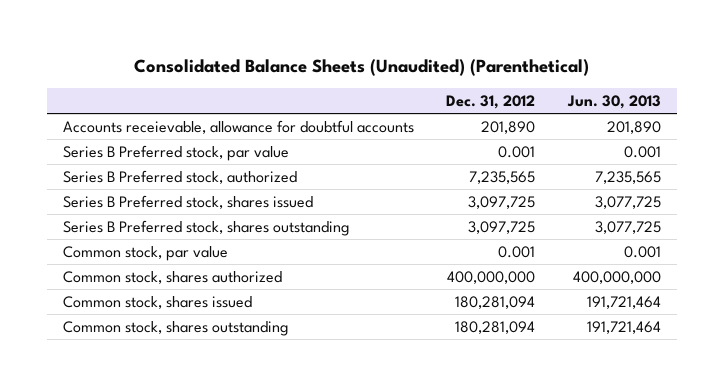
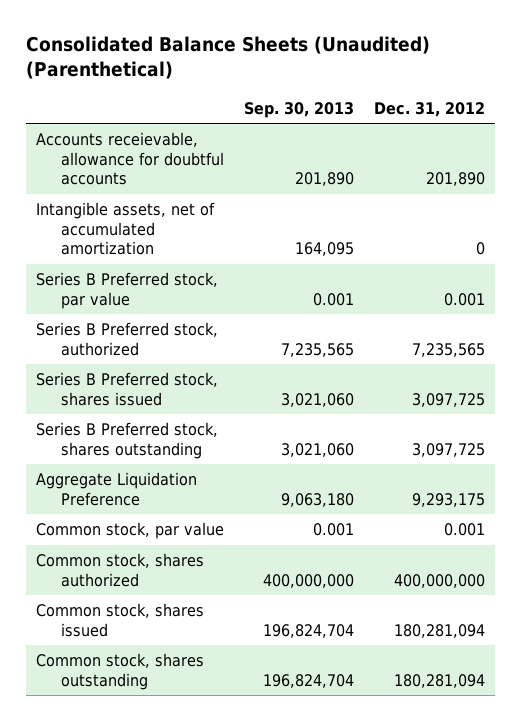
[566,95,661,110] Jun. 30, 2013 -> none
none -> [244,101,355,118] Sep. 30, 2013
none -> [36,202,216,256] Intangible assets, net of accumulated amortization
none -> [36,472,198,506] Aggregate Liquidation Preference

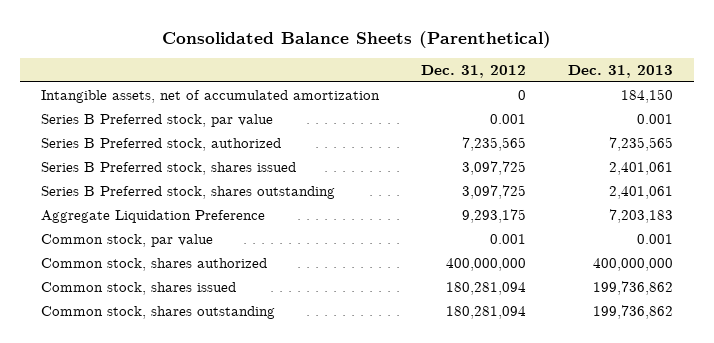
[26,36,431,80] Consolidated Balance Sheets (Unaudited) (Parenthetical) -> [162,30,552,48] Consolidated Balance Sheets (Parenthetical)
[244,101,355,118] Sep. 30, 2013 -> none
none -> [568,65,674,79] Dec. 31, 2013
[36,132,224,186] Accounts receievable, allowance for doubtful accounts -> none

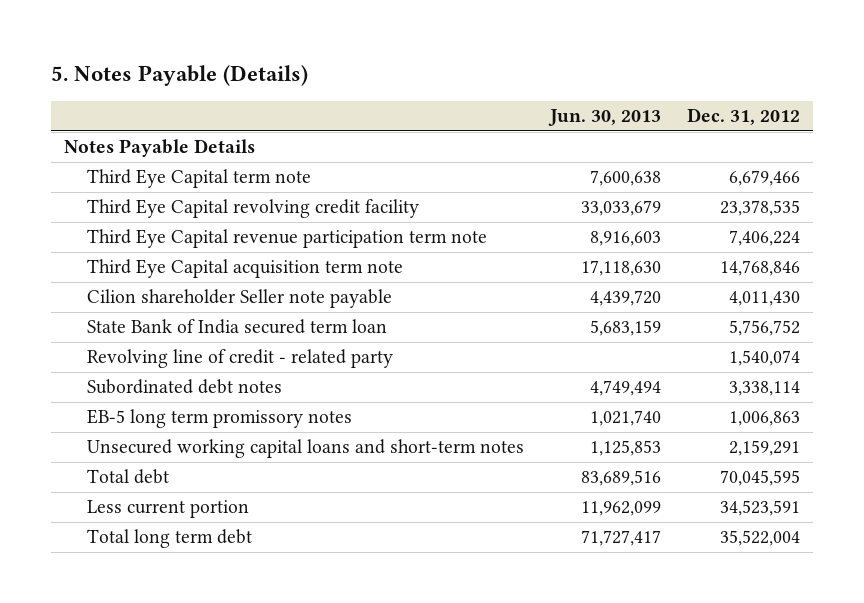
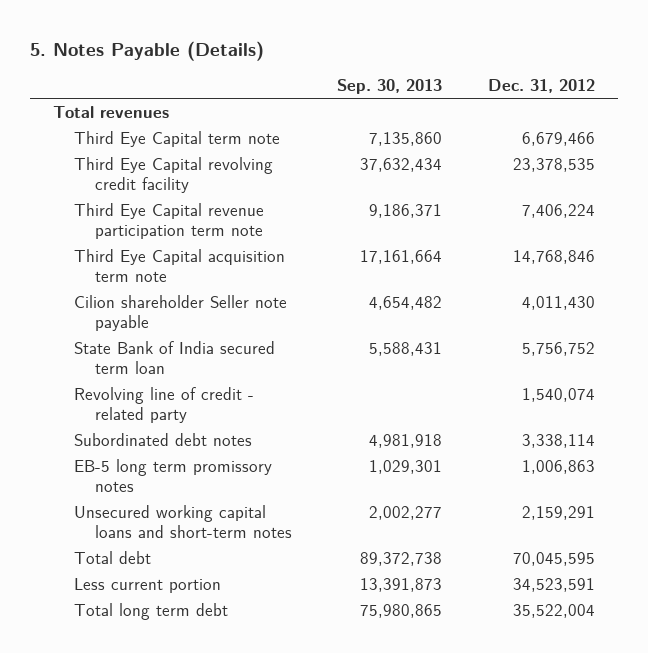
[547,109,661,127] Jun. 30, 2013 -> none
none -> [337,79,443,95] Sep. 30, 2013
[63,139,255,158] Notes Payable Details -> [52,105,169,118] Total revenues

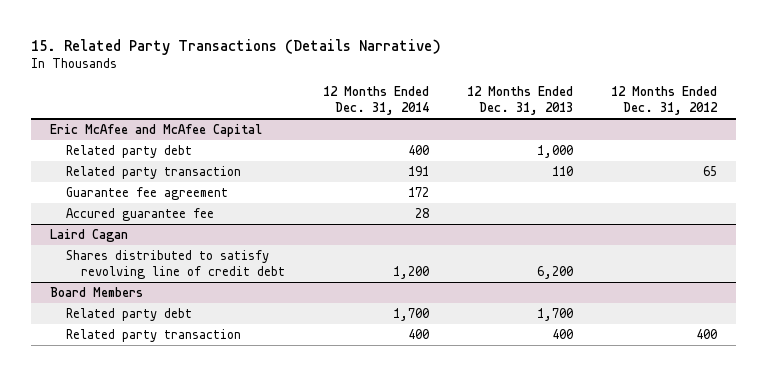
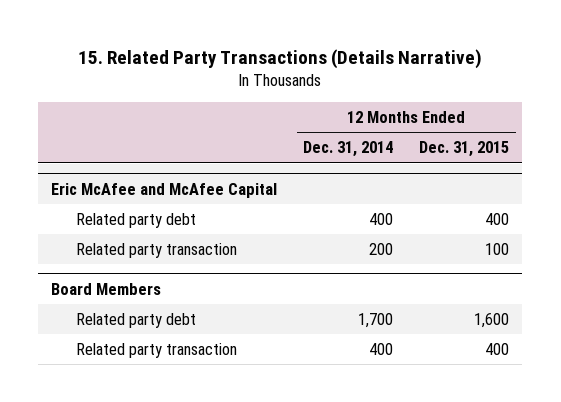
[466,85,573,116] 12 Months Ended Dec. 31, 2013 -> none
[610,85,718,116] 12 Months Ended Dec. 31, 2012 -> none
none -> [419,141,510,158] Dec. 31, 2015
[65,186,228,200] Guarantee fee agreement -> none
[65,207,214,221] Accured guarantee fee -> none
[49,228,128,242] Laird Cagan -> none
[65,249,286,280] Shares distributed to satisfy revolving line of credit debt -> none
[408,165,430,176] 191 -> [369,242,394,255] 200

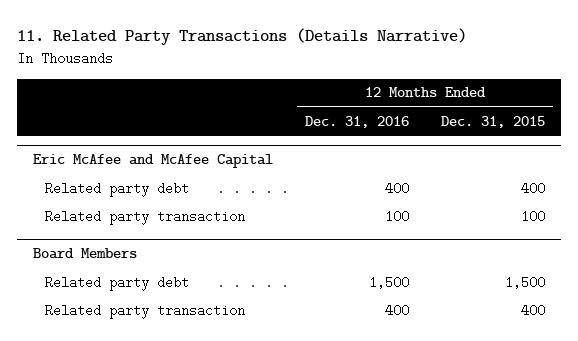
[78,48,483,69] 15. Related Party Transactions (Details Narrative) -> [16,28,467,46] 11. Related Party Transactions (Details Narrative)
[303,141,394,158] Dec. 31, 2014 -> none
none -> [304,115,409,128] Dec. 31, 2016
[474,312,510,328] 1,600 -> [504,275,545,289] 1,500

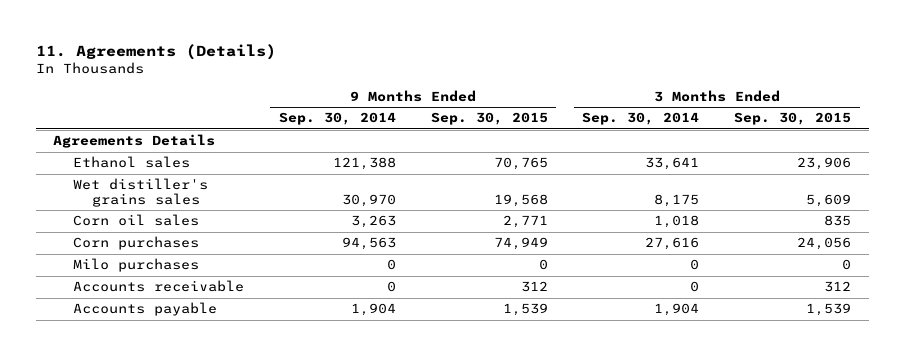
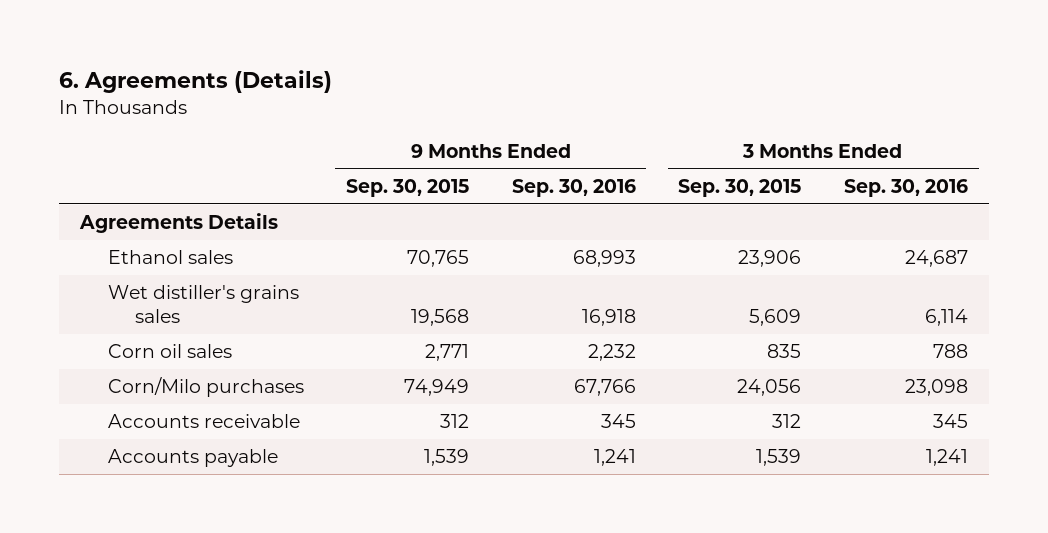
[35,43,276,60] 11. Agreements (Details) -> [58,70,332,94] 6. Agreements (Details)
[278,112,396,126] Sep. 30, 2014 -> none
[582,112,700,126] Sep. 30, 2014 -> none
none -> [511,178,636,197] Sep. 30, 2016
none -> [843,178,968,197] Sep. 30, 2016
[72,258,199,273] Milo purchases -> none
[72,236,199,251] Corn purchases -> [107,377,304,398] Corn/Milo purchases

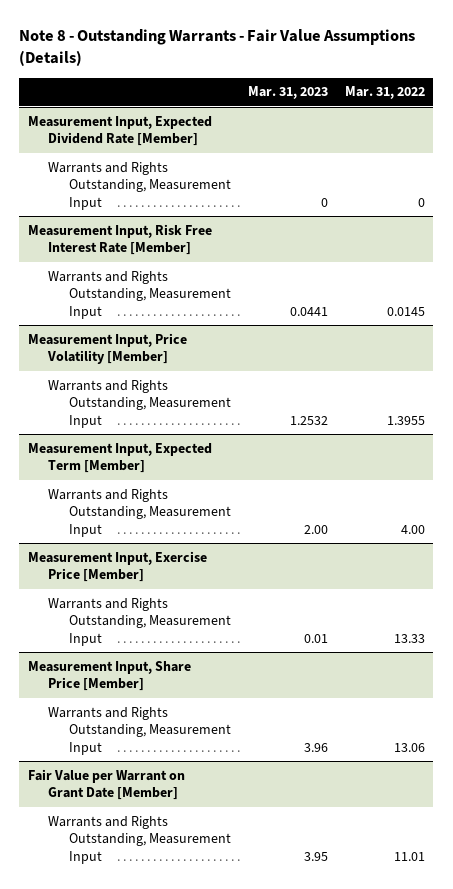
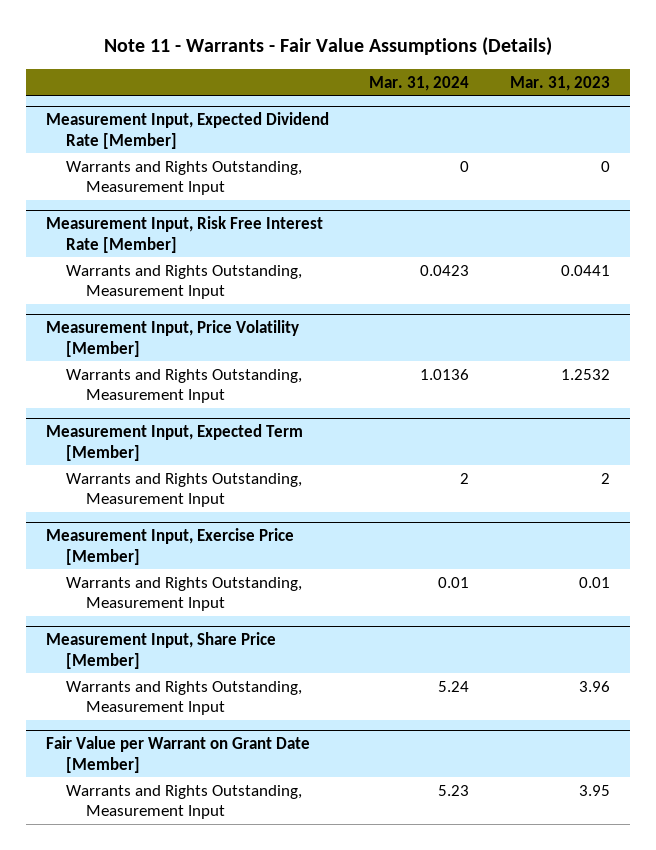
[19,29,416,67] Note 8 - Outstanding Warrants - Fair Value Assumptions (Details) -> [103,37,552,57] Note 11 - Warrants - Fair Value Assumptions (Details)
[344,86,425,100] Mar. 31, 2022 -> none
none -> [369,75,470,91] Mar. 31, 2024
[303,525,328,535] 2.00 -> [600,472,610,484] 2

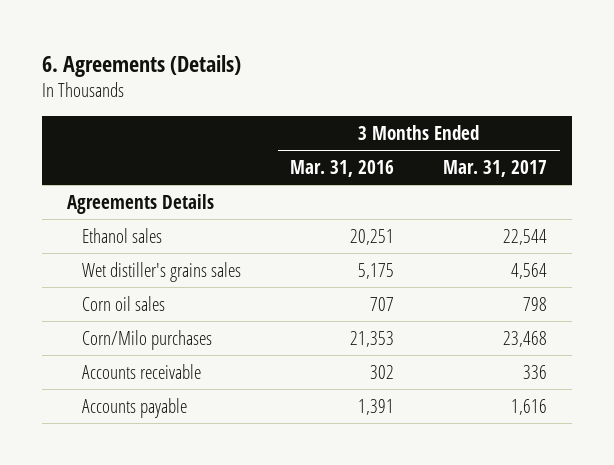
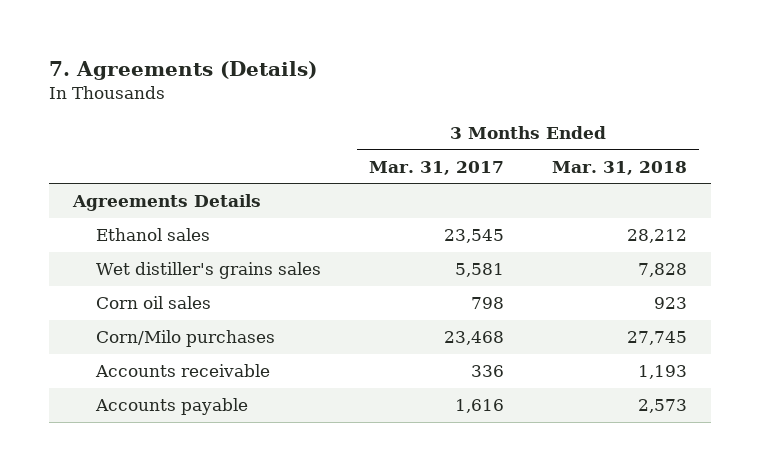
[42,54,242,77] 6. Agreements (Details) -> [49,60,318,80] 7. Agreements (Details)
[290,159,395,177] Mar. 31, 2016 -> none
none -> [551,160,687,175] Mar. 31, 2018
[503,228,548,245] 22,544 -> [444,229,505,244] 23,545
[511,262,548,279] 4,564 -> [455,263,505,278] 5,581

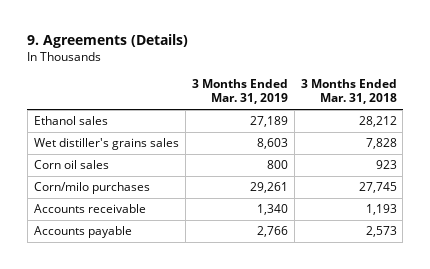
[49,60,318,80] 7. Agreements (Details) -> [27,34,189,49] 9. Agreements (Details)
[369,160,505,175] Mar. 31, 2017 -> none
none -> [191,79,288,105] 3 Months Ended Mar. 31, 2019
[72,194,262,212] Agreements Details -> none
[96,330,276,348] Corn/Milo purchases -> [33,182,150,195] Corn/milo purchases

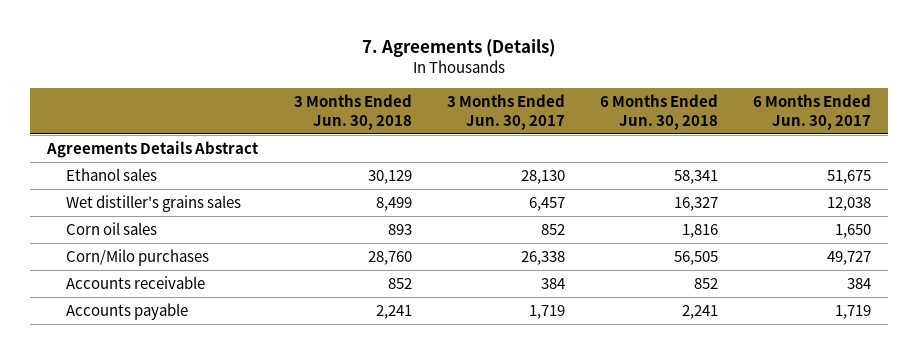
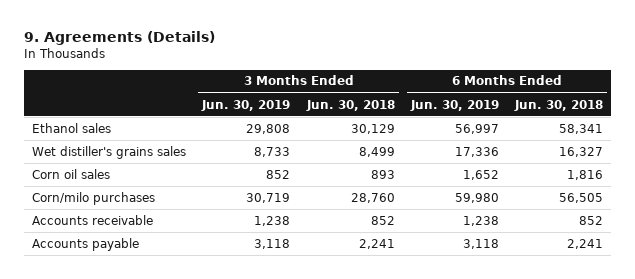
[362,38,556,57] 7. Agreements (Details) -> [24,31,216,46] 9. Agreements (Details)
[446,93,565,130] 3 Months Ended Jun. 30, 2017 -> none
[752,93,871,130] 6 Months Ended Jun. 30, 2017 -> none
none -> [201,99,291,111] Jun. 30, 2019
none -> [409,99,499,111] Jun. 30, 2019
[46,141,260,159] Agreements Details Abstract -> none
[66,249,210,267] Corn/Milo purchases -> [32,191,156,205] Corn/milo purchases

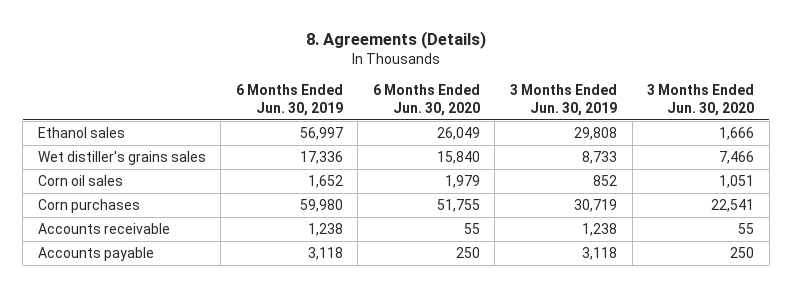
[24,31,216,46] 9. Agreements (Details) -> [305,30,486,49] 8. Agreements (Details)
[305,99,395,111] Jun. 30, 2018 -> none
[513,99,603,111] Jun. 30, 2018 -> none
none -> [372,84,480,116] 6 Months Ended Jun. 30, 2020
none -> [647,84,755,116] 3 Months Ended Jun. 30, 2020
[32,191,156,205] Corn/milo purchases -> [37,199,140,214] Corn purchases

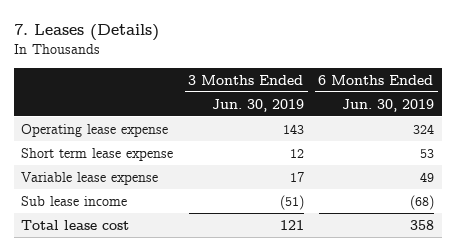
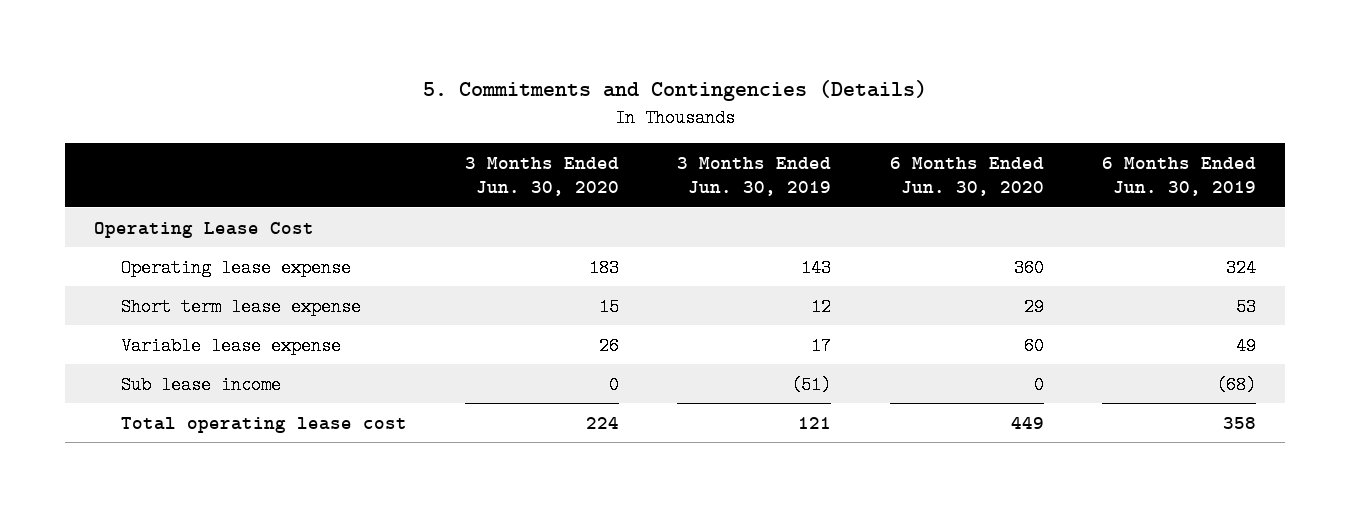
[13,24,159,42] 7. Leases (Details) -> [422,79,927,101] 5. Commitments and Contingencies (Details)
none -> [464,156,619,197] 3 Months Ended Jun. 30, 2020
none -> [889,156,1044,197] 6 Months Ended Jun. 30, 2020
none -> [94,221,315,238] Operating Lease Cost
[21,219,130,230] Total lease cost -> [120,416,407,433] Total operating lease cost

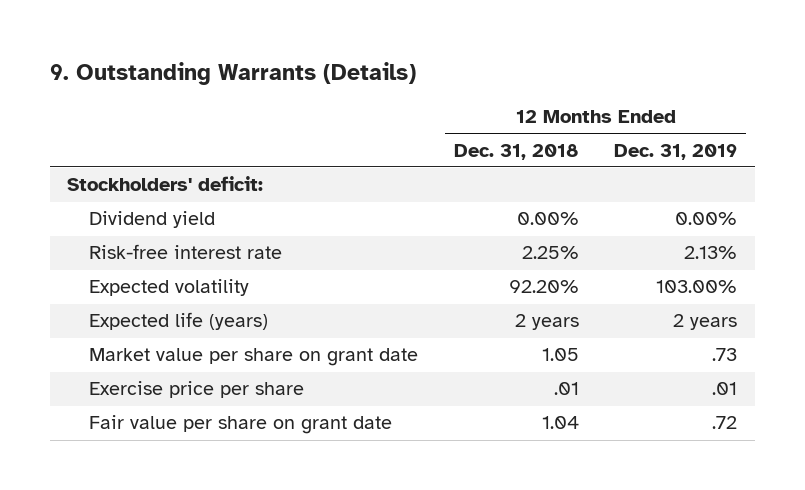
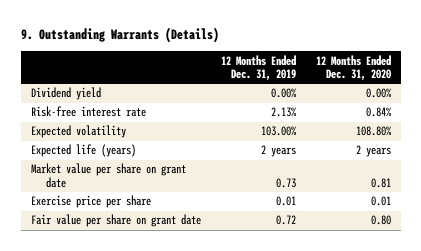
[453,143,579,160] Dec. 31, 2018 -> none
none -> [315,54,391,82] 12 Months Ended Dec. 31, 2020
[67,176,264,192] Stockholders' deficit: -> none
[712,348,738,362] .73 -> [275,178,296,189] 0.73
[712,382,738,396] .01 -> [275,196,296,207] 0.01
[712,416,738,430] .72 -> [275,215,296,226] 0.72

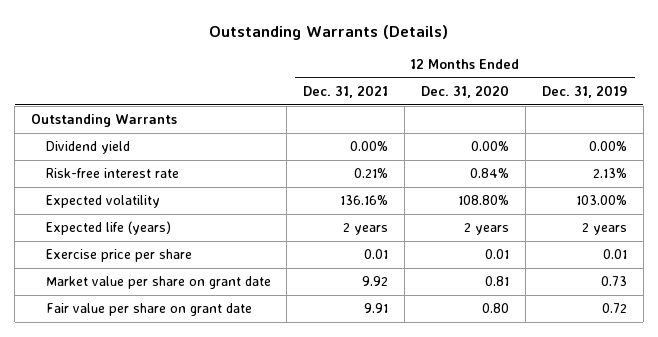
[20,27,219,44] 9. Outstanding Warrants (Details) -> [208,24,448,40] Outstanding Warrants (Details)
none -> [303,85,389,99] Dec. 31, 2021
none -> [31,114,178,128] Outstanding Warrants
[30,163,186,189] Market value per share on grant date -> [45,276,271,290] Market value per share on grant date

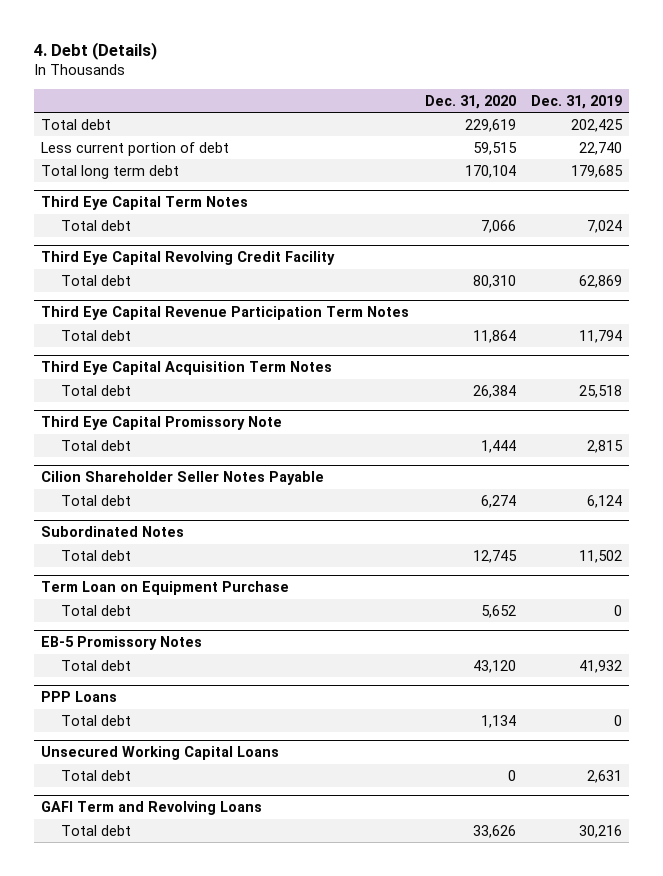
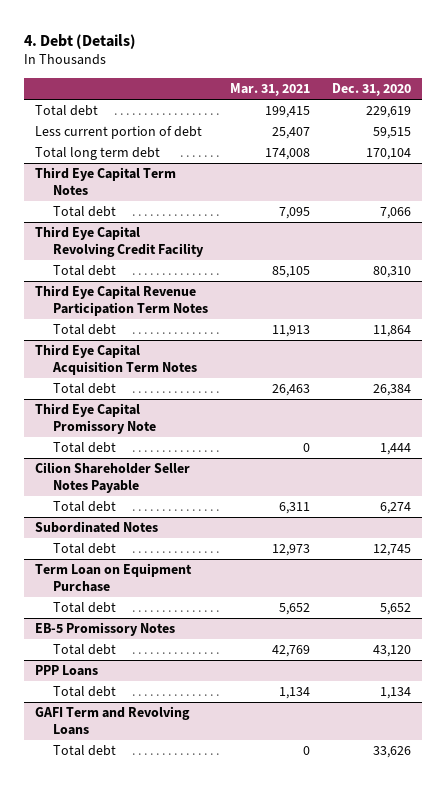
[530,94,622,109] Dec. 31, 2019 -> none
none -> [229,83,310,97] Mar. 31, 2021
[41,746,280,761] Unsecured Working Capital Loans -> none
[61,769,132,781] Total debt -> none

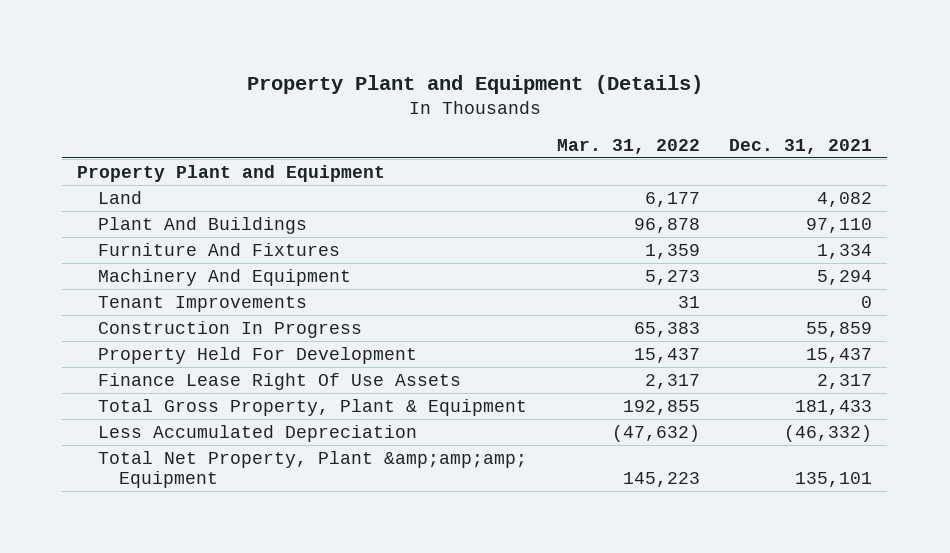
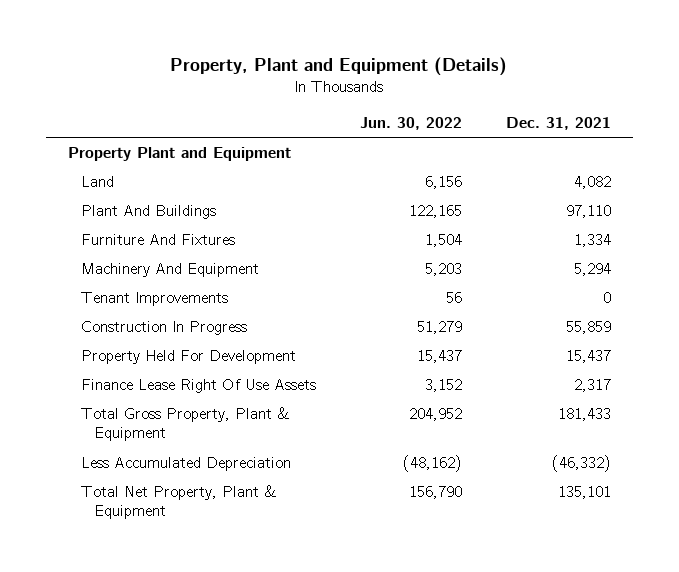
[246,75,703,95] Property Plant and Equipment (Details) -> [170,56,508,76] Property, Plant and Equipment (Details)
[556,138,700,154] Mar. 31, 2022 -> none
none -> [359,117,462,131] Jun. 30, 2022
[98,450,528,489] Total Net Property, Plant &amp;amp;amp; Equipment -> [81,485,278,520] Total Net Property, Plant & Equipment

